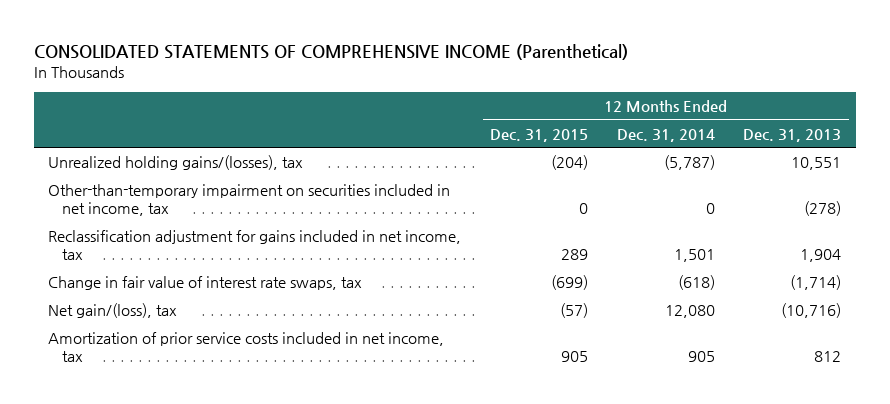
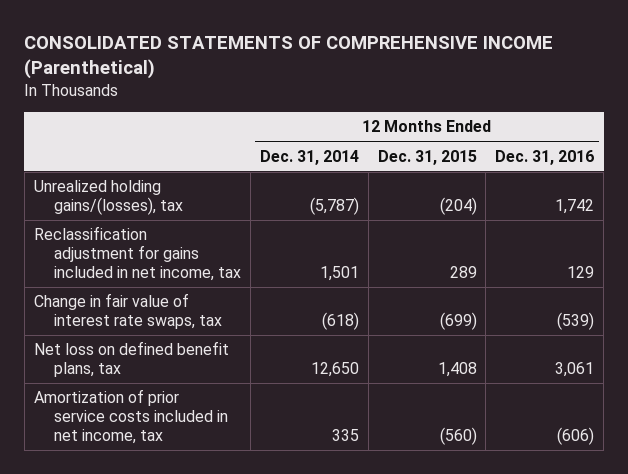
[743,128,842,142] Dec. 31, 2013 -> none
none -> [495,149,595,165] Dec. 31, 2016
[48,184,451,217] Other-than-temporary impairment on securities included in net income, tax -> none
[48,303,178,319] Net gain/(loss), tax -> [33,341,229,378] Net loss on defined benefit plans, tax
[560,303,589,319] (57) -> [437,362,477,378] 1,408
[664,305,715,319] 12,080 -> [310,362,359,378] 12,650
[561,351,589,363] 905 -> [439,427,477,446] (560)
[687,351,715,363] 905 -> [331,429,359,442] 335

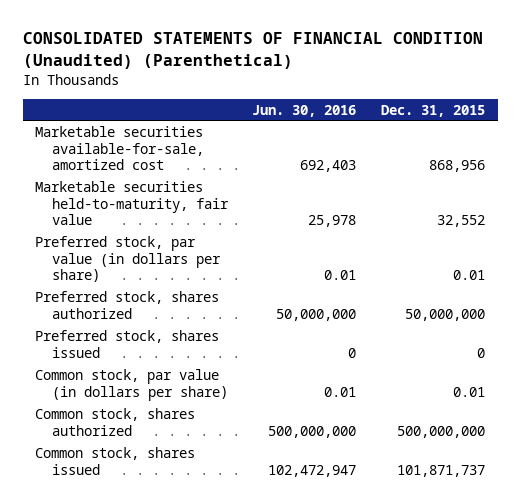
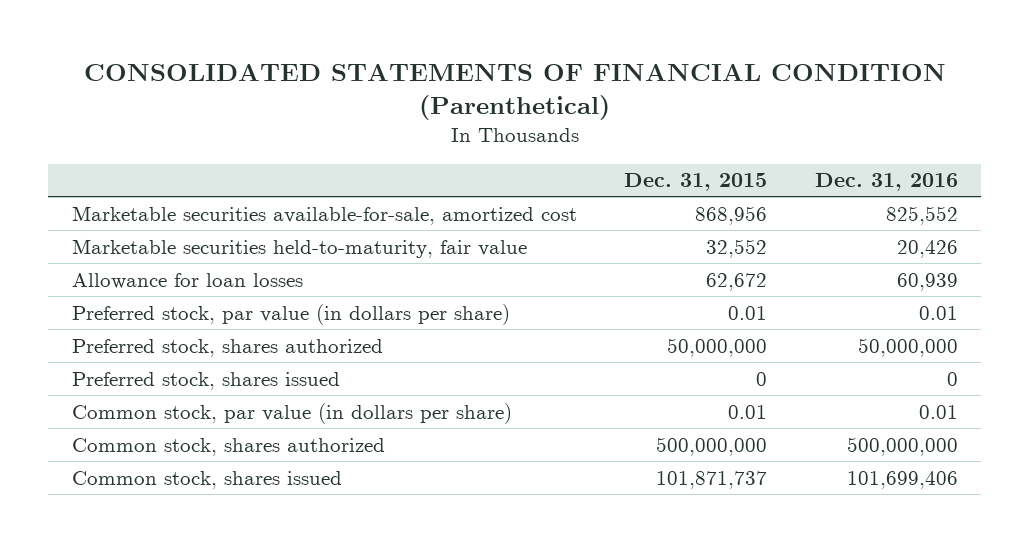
[22,32,483,69] CONSOLIDATED STATEMENTS OF FINANCIAL CONDITION (Unaudited) (Parenthetical) -> [83,63,946,120] CONSOLIDATED STATEMENTS OF FINANCIAL CONDITION (Parenthetical)
[252,104,357,117] Jun. 30, 2016 -> none
none -> [814,173,958,192] Dec. 31, 2016
none -> [71,272,303,289] Allowance for loan losses

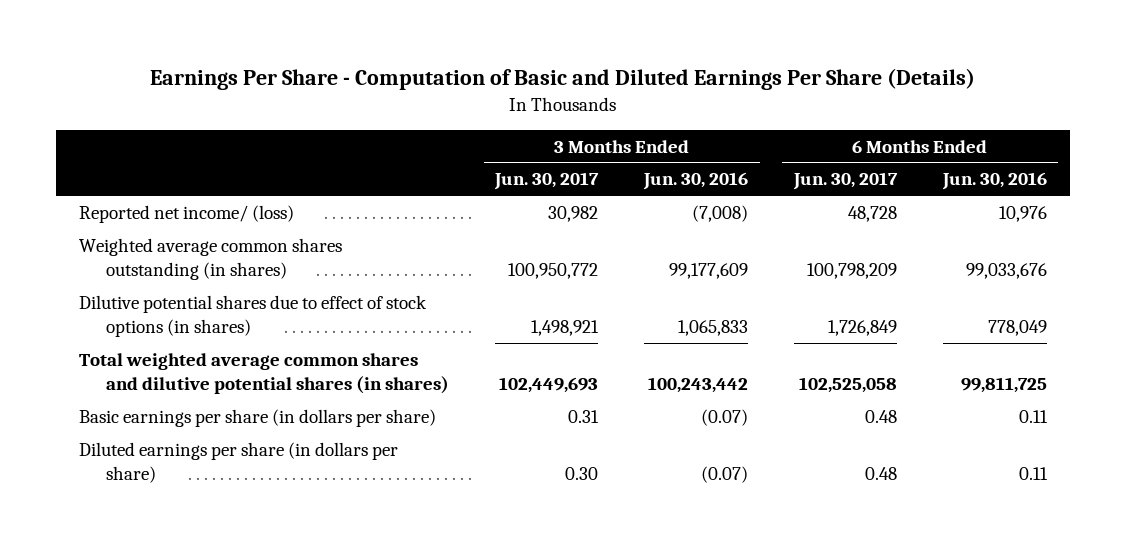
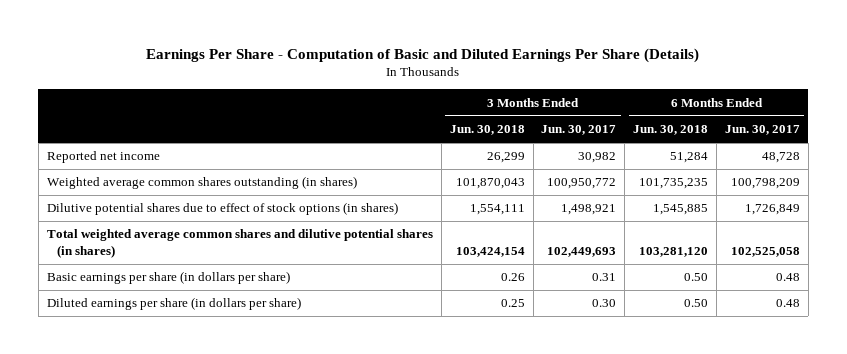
[643,172,749,191] Jun. 30, 2016 -> none
[941,172,1047,191] Jun. 30, 2016 -> none
none -> [449,125,525,136] Jun. 30, 2018
none -> [633,125,709,136] Jun. 30, 2018
[78,204,294,223] Reported net income/ (loss) -> [46,151,160,164] Reported net income

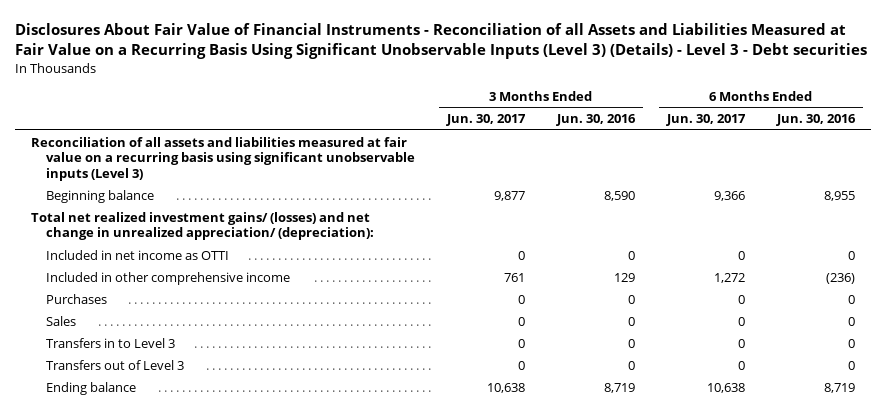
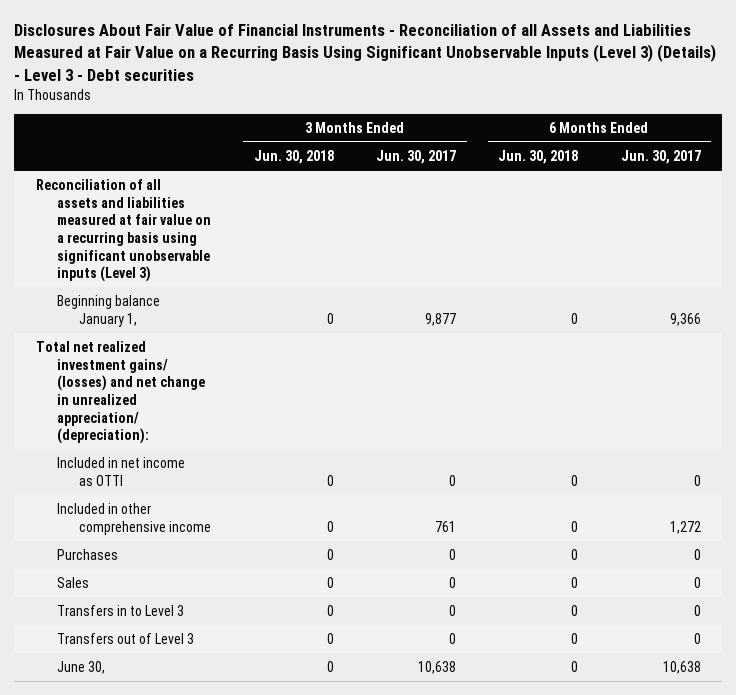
[555,114,636,127] Jun. 30, 2016 -> none
[775,114,856,127] Jun. 30, 2016 -> none
none -> [253,150,334,165] Jun. 30, 2018
none -> [498,150,579,165] Jun. 30, 2018
[45,189,154,203] Beginning balance -> [57,295,161,327] Beginning balance January 1,
[45,381,136,395] Ending balance -> [57,661,106,675] June 30,

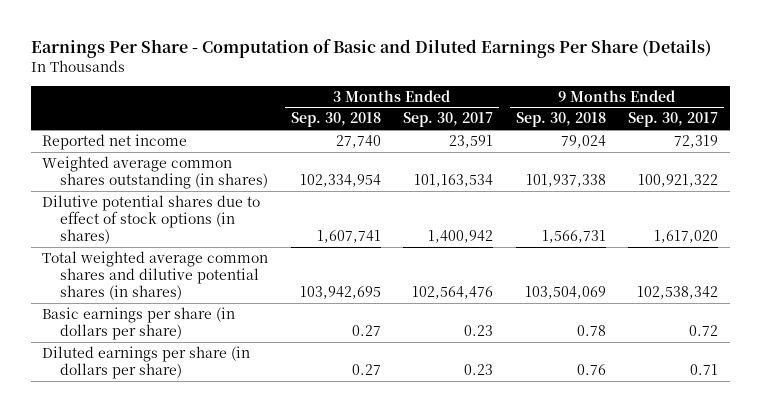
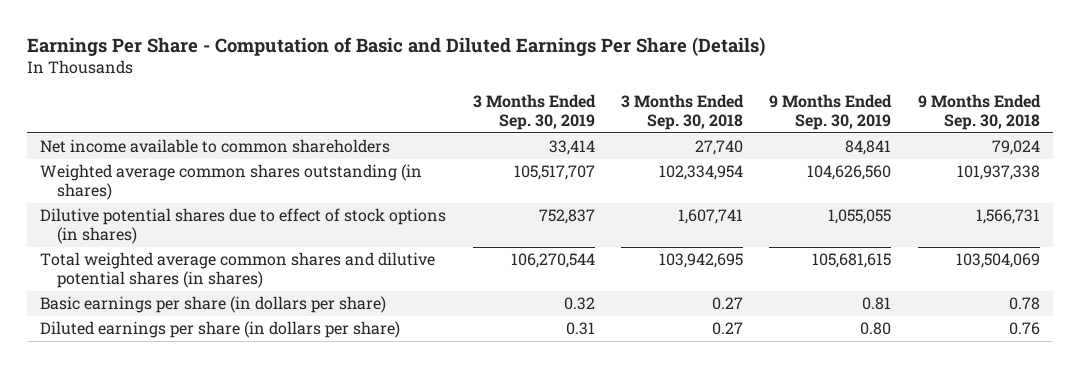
[403,112,494,128] Sep. 30, 2017 -> none
[628,112,719,128] Sep. 30, 2017 -> none
none -> [472,94,596,131] 3 Months Ended Sep. 30, 2019
none -> [769,94,893,131] 9 Months Ended Sep. 30, 2019
[42,133,188,150] Reported net income -> [40,139,391,154] Net income available to common shareholders

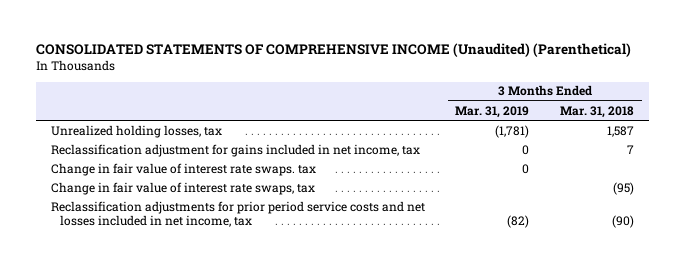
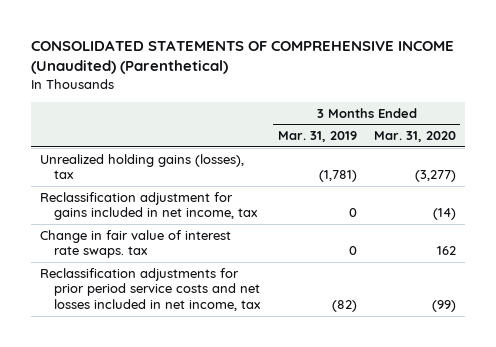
[560,105,635,118] Mar. 31, 2018 -> none
none -> [373,131,456,143] Mar. 31, 2020
[50,124,222,138] Unrealized holding losses, tax -> [39,153,244,180] Unrealized holding gains (losses), tax
[50,181,315,195] Change in fair value of interest rate swaps, tax -> none

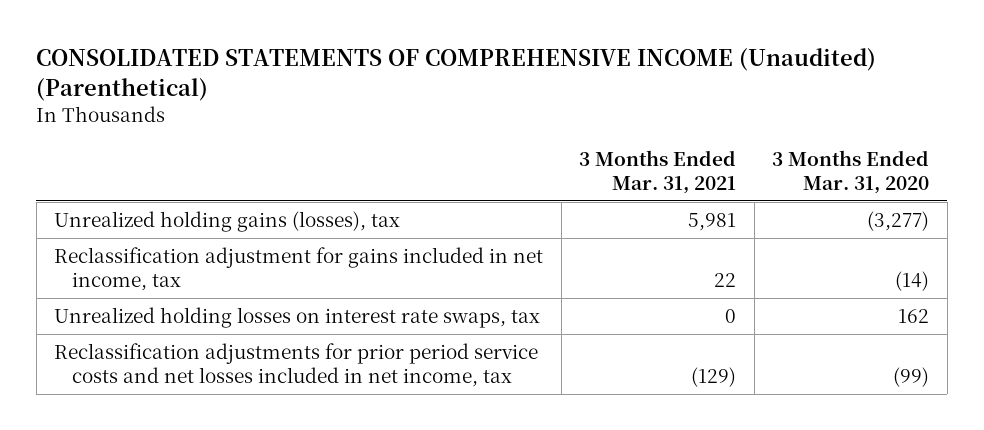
[277,131,357,143] Mar. 31, 2019 -> none
none -> [579,150,737,194] 3 Months Ended Mar. 31, 2021
[39,229,231,259] Change in fair value of interest rate swaps. tax -> [54,307,541,329] Unrealized holding losses on interest rate swaps, tax

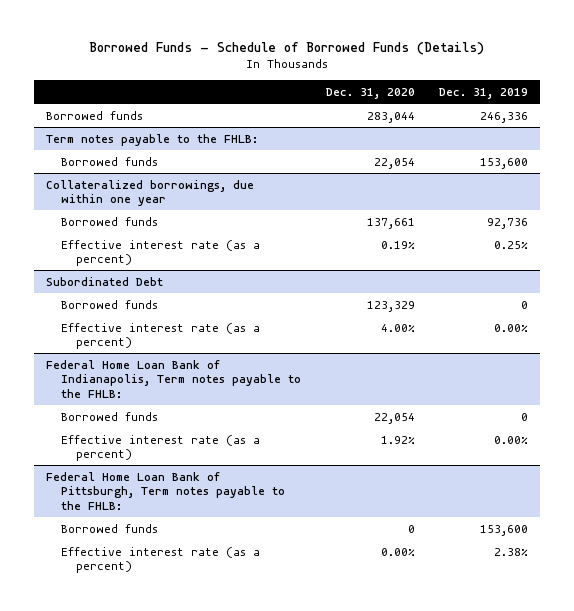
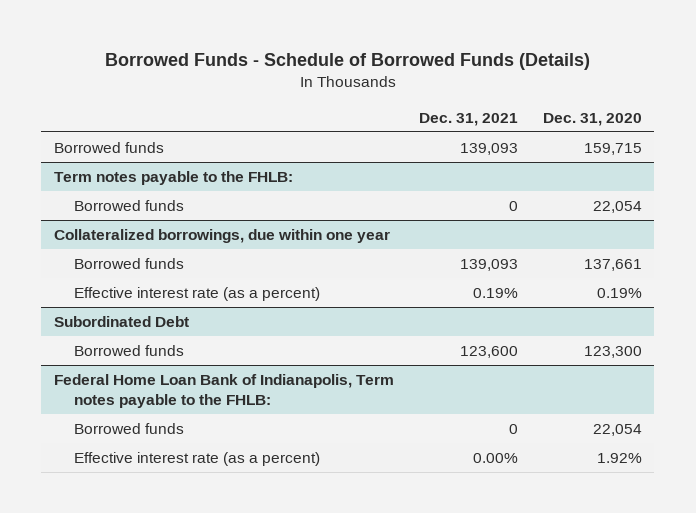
[439,87,529,99] Dec. 31, 2019 -> none
none -> [418,112,518,126] Dec. 31, 2021
[366,111,415,123] 283,044 -> [583,142,642,155] 159,715
[61,322,261,350] Effective interest rate (as a percent) -> none
[366,300,415,312] 123,329 -> [583,345,642,358] 123,300
[46,471,286,510] Federal Home Loan Bank of Pittsburgh, Term notes payable to the FHLB: -> none
[61,523,159,533] Borrowed funds -> none
[61,546,261,574] Effective interest rate (as a percent) -> none

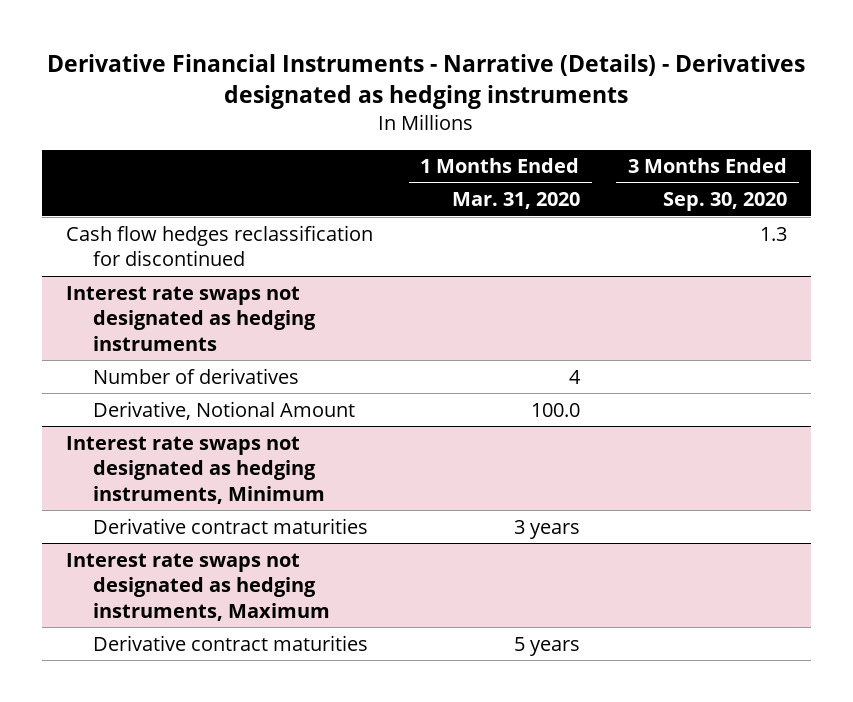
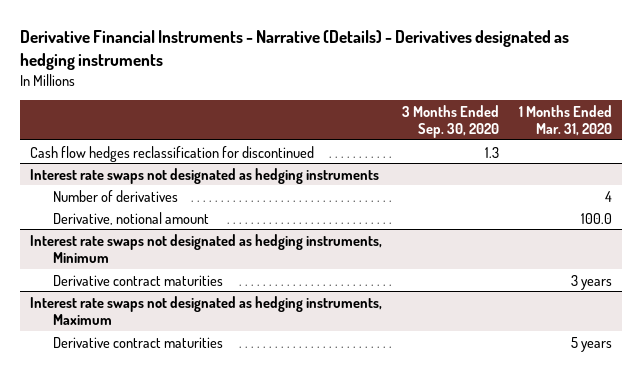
[92,400,355,420] Derivative, Notional Amount -> [52,211,209,225] Derivative, notional amount

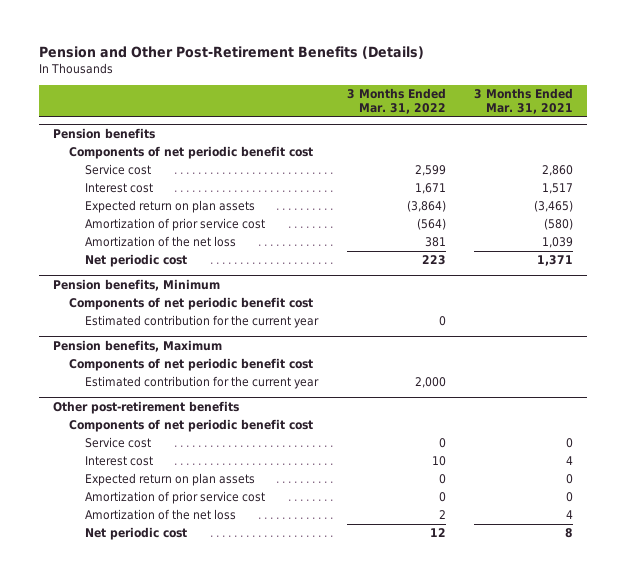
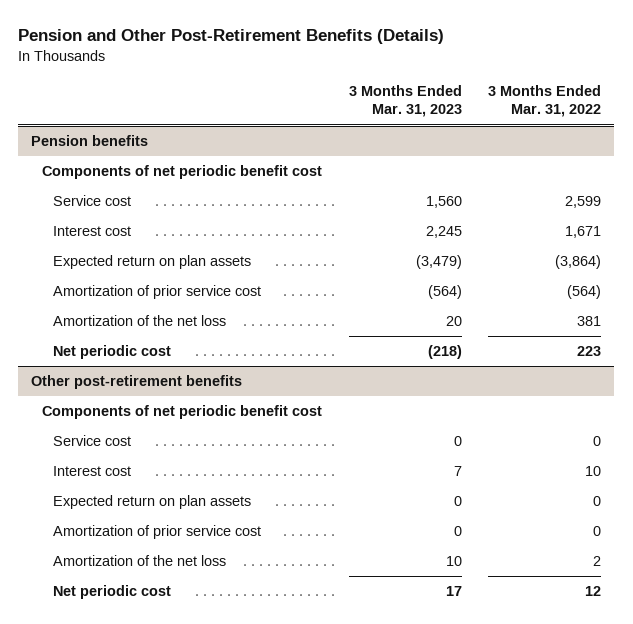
[473,87,573,114] 3 Months Ended Mar. 31, 2021 -> none
none -> [348,84,462,118] 3 Months Ended Mar. 31, 2023
[53,279,221,292] Pension benefits, Minimum -> none
[69,297,314,311] Components of net periodic benefit cost -> none
[85,315,320,329] Estimated contribution for the current year -> none
[53,340,223,353] Pension benefits, Maximum -> none
[69,358,314,372] Components of net periodic benefit cost -> none
[85,376,320,390] Estimated contribution for the current year -> none

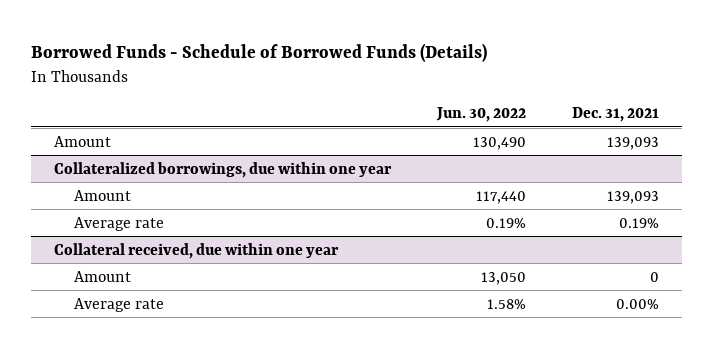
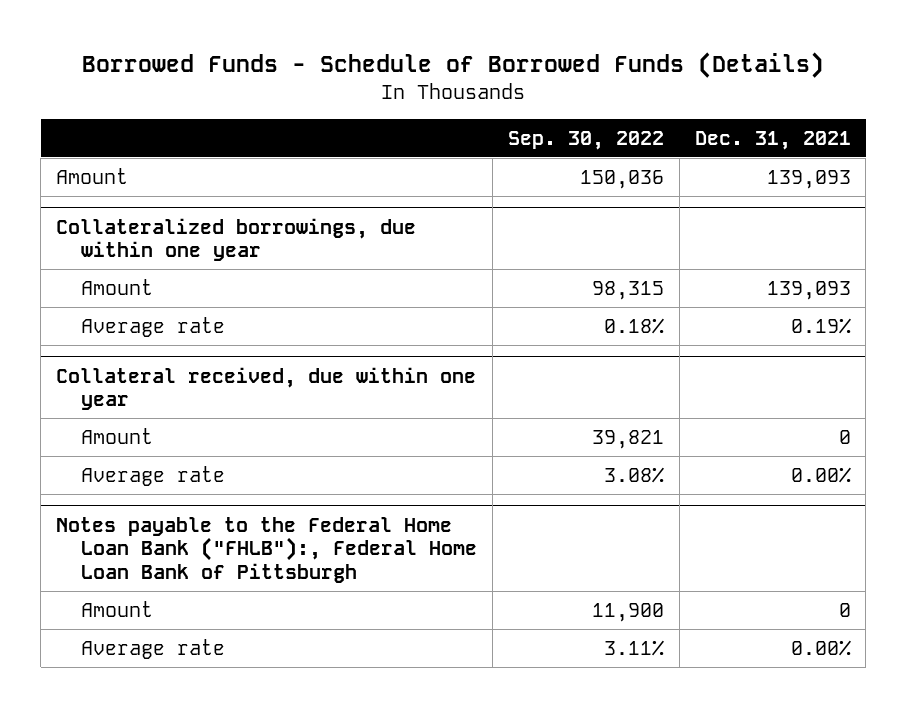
[436,106,527,122] Jun. 30, 2022 -> none
none -> [507,130,664,150] Sep. 30, 2022
none -> [56,516,478,583] Notes payable to the Federal Home Loan Bank ("FHLB"):, Federal Home Loan Bank of Pittsburgh
none -> [81,601,154,618] Amount
none -> [81,639,226,660] Average rate

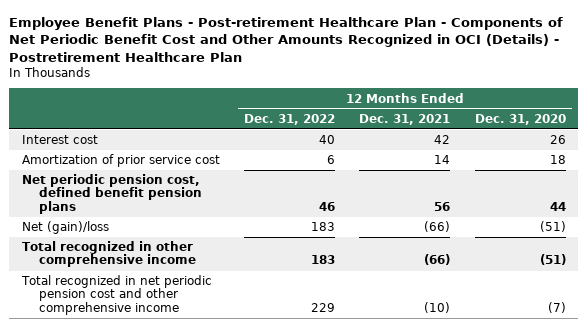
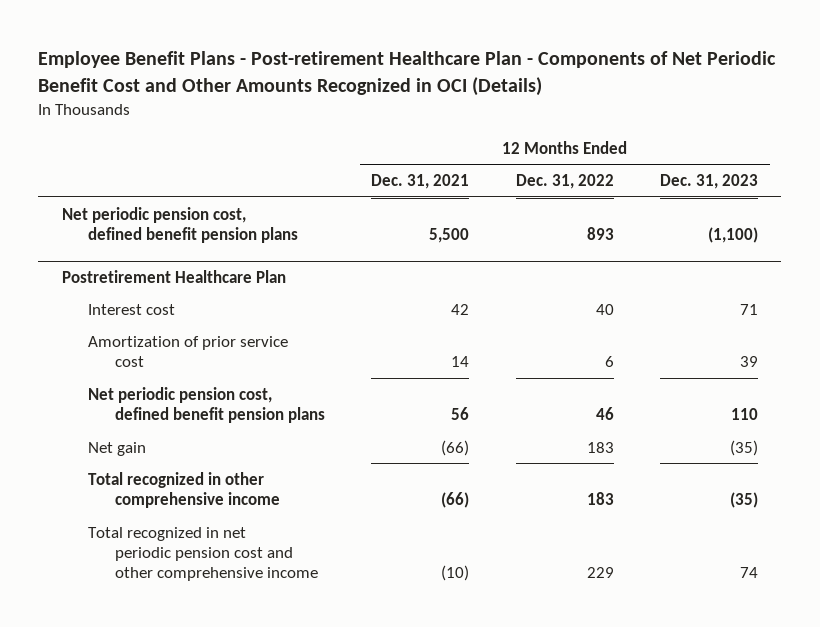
[9,16,564,62] Employee Benefit Plans - Post-retirement Healthcare Plan - Components of Net Periodic Benefit Cost and Other Amounts Recognized in OCI (Details) - Postretirement Healthcare Plan -> [38,51,777,96] Employee Benefit Plans - Post-retirement Healthcare Plan - Components of Net Periodic Benefit Cost and Other Amounts Recognized in OCI (Details)
[474,113,566,125] Dec. 31, 2020 -> none
none -> [659,174,758,190] Dec. 31, 2023
none -> [61,206,299,244] Net periodic pension cost, defined benefit pension plans
none -> [61,269,286,283] Postretirement Healthcare Plan
[21,221,109,235] Net (gain)/loss -> [88,441,147,456] Net gain

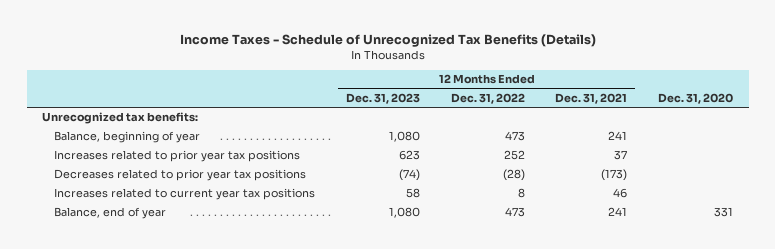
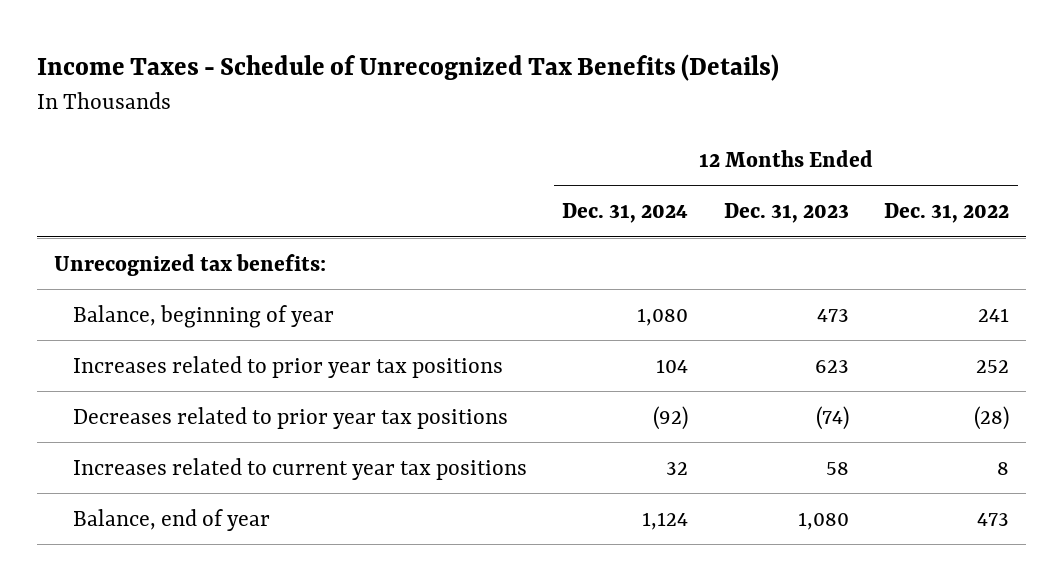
[555,92,628,104] Dec. 31, 2021 -> none
[658,92,734,104] Dec. 31, 2020 -> none
none -> [562,203,689,224] Dec. 31, 2024
[388,131,420,143] 1,080 -> [816,308,849,322] 473
[504,131,525,142] 473 -> [977,307,1009,322] 241

